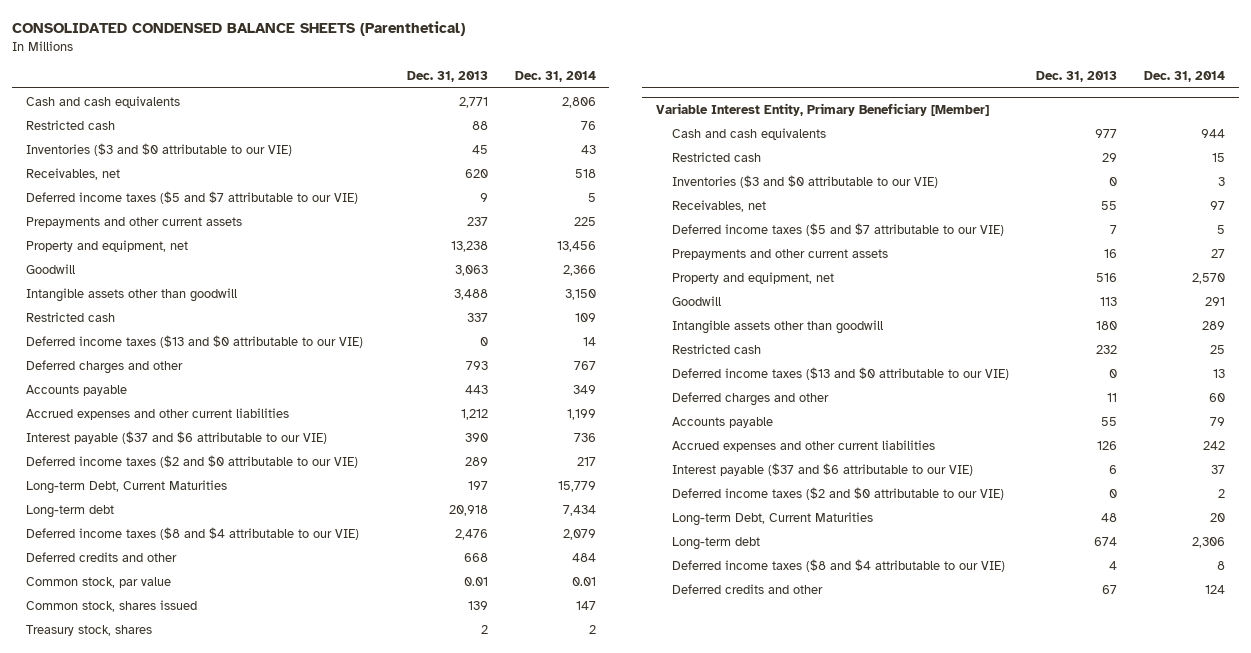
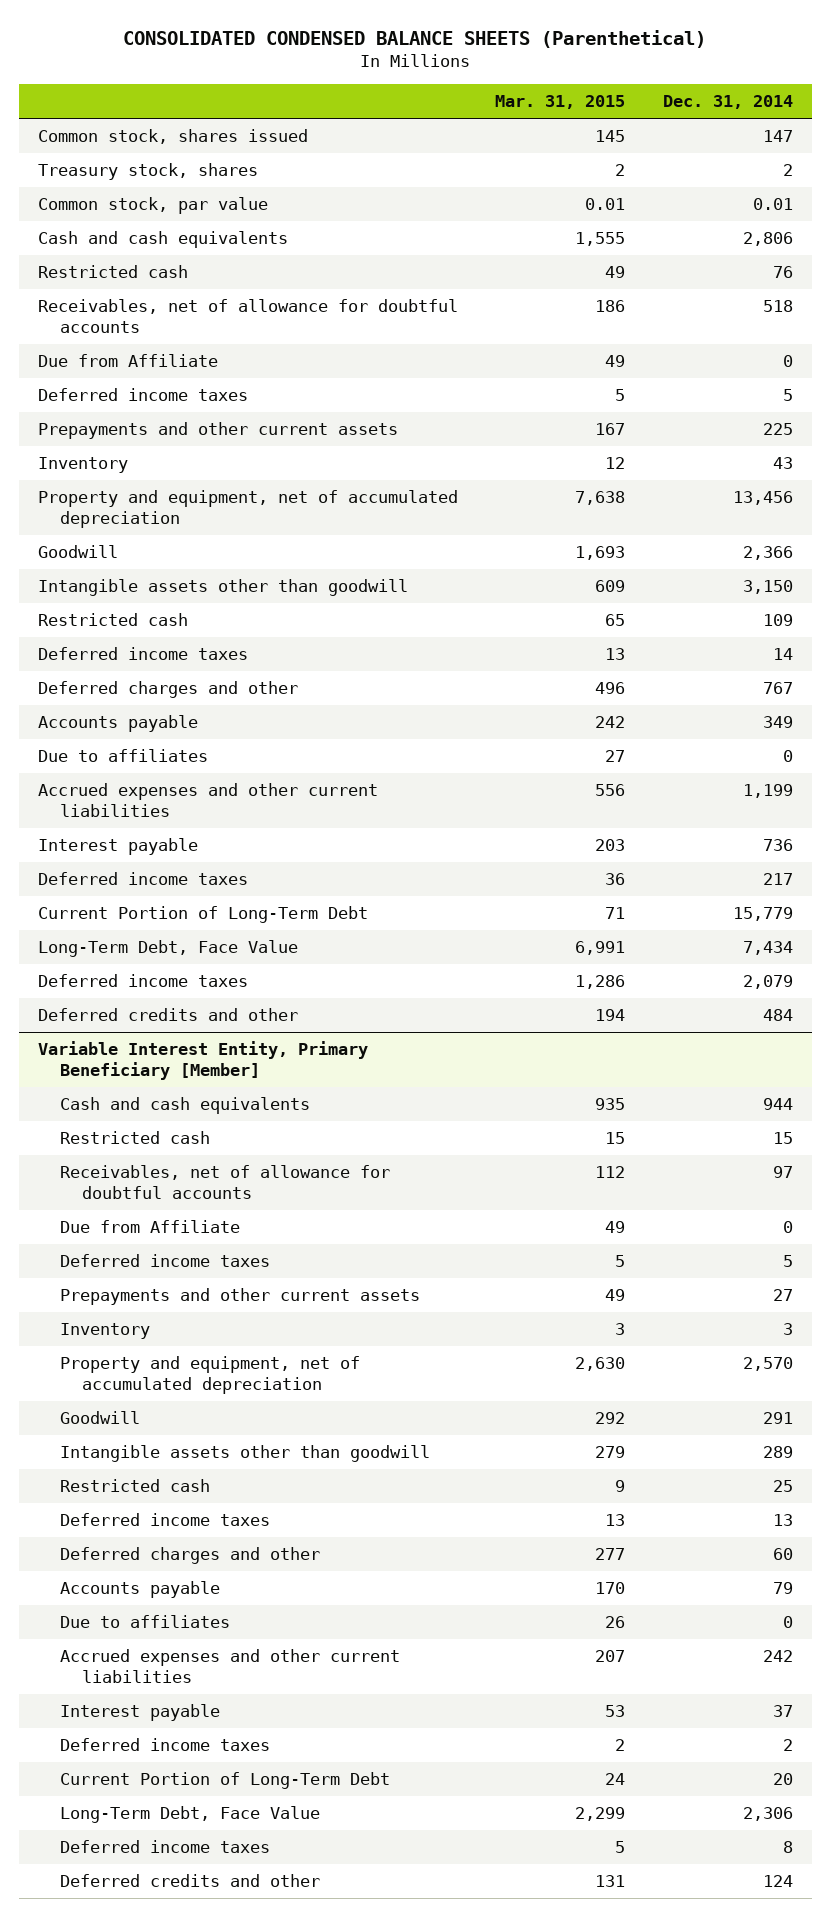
[406,71,488,83] Dec. 31, 2013 -> none
none -> [495,95,626,110] Mar. 31, 2015
[25,599,197,612] Common stock, shares issued -> [37,129,308,145] Common stock, shares issued
[25,624,152,636] Treasury stock, shares -> [37,163,258,181] Treasury stock, shares
[25,576,171,588] Common stock, par value -> [37,197,268,215] Common stock, par value
[25,142,292,156] Inventories ($3 and $0 attributable to our VIE) -> none
[25,167,120,180] Receivables, net -> [37,299,458,334] Receivables, net of allowance for doubtful accounts
none -> [37,354,218,368] Due from Affiliate
[25,190,358,204] Deferred income taxes ($5 and $7 attributable to our VIE) -> [37,388,248,402] Deferred income taxes
none -> [37,457,128,474] Inventory
[25,239,188,252] Property and equipment, net -> [37,490,458,529] Property and equipment, net of accumulated depreciation
[25,334,363,348] Deferred income taxes ($13 and $0 attributable to our VIE) -> [37,647,248,661] Deferred income taxes
none -> [37,749,208,763] Due to affiliates
[25,430,327,444] Interest payable ($37 and $6 attributable to our VIE) -> [37,838,198,856] Interest payable
[25,454,358,468] Deferred income taxes ($2 and $0 attributable to our VIE) -> [37,872,248,886] Deferred income taxes
[25,479,227,494] Long-term Debt, Current Maturities -> [37,906,368,924] Current Portion of Long-Term Debt
[25,504,114,518] Long-term debt -> [37,940,298,958] Long-Term Debt, Face Value
[25,526,359,540] Deferred income taxes ($8 and $4 attributable to our VIE) -> [37,974,248,988] Deferred income taxes
[672,174,939,188] Inventories ($3 and $0 attributable to our VIE) -> none
[672,199,767,212] Receivables, net -> [59,1165,390,1200] Receivables, net of allowance for doubtful accounts
none -> [59,1220,240,1234] Due from Affiliate
[672,222,1005,236] Deferred income taxes ($5 and $7 attributable to our VIE) -> [59,1254,270,1268] Deferred income taxes
none -> [59,1323,150,1340] Inventory
[672,271,835,284] Property and equipment, net -> [59,1356,360,1395] Property and equipment, net of accumulated depreciation
[672,366,1010,380] Deferred income taxes ($13 and $0 attributable to our VIE) -> [59,1513,270,1527] Deferred income taxes
none -> [59,1615,230,1629] Due to affiliates
[672,462,974,476] Interest payable ($37 and $6 attributable to our VIE) -> [59,1704,220,1722] Interest payable
[672,486,1005,500] Deferred income taxes ($2 and $0 attributable to our VIE) -> [59,1738,270,1752] Deferred income taxes
[672,511,874,526] Long-term Debt, Current Maturities -> [59,1772,390,1790] Current Portion of Long-Term Debt
[672,536,761,550] Long-term debt -> [59,1806,320,1824] Long-Term Debt, Face Value
[672,558,1006,572] Deferred income taxes ($8 and $4 attributable to our VIE) -> [59,1840,270,1854] Deferred income taxes

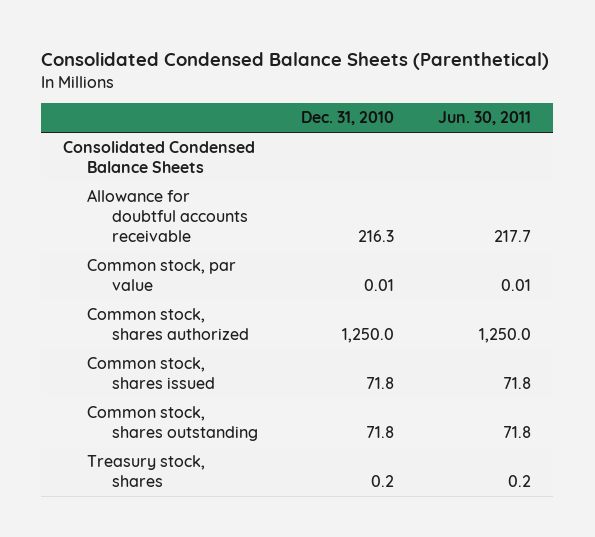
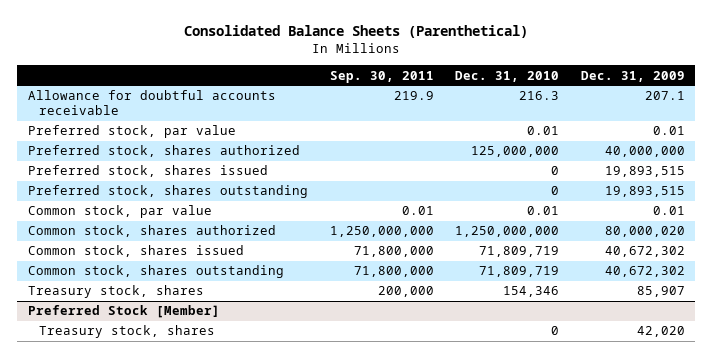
[41,52,550,71] Consolidated Condensed Balance Sheets (Parenthetical) -> [184,25,529,39] Consolidated Balance Sheets (Parenthetical)
[438,111,532,126] Jun. 30, 2011 -> none
none -> [329,70,434,83] Sep. 30, 2011
none -> [580,70,685,82] Dec. 31, 2009
[63,141,256,174] Consolidated Condensed Balance Sheets -> none
none -> [27,125,236,139] Preferred stock, par value
none -> [27,145,300,158] Preferred stock, shares authorized
none -> [27,165,268,178] Preferred stock, shares issued
none -> [27,185,308,199] Preferred stock, shares outstanding
[342,328,395,344] 1,250.0 -> [455,226,560,238] 1,250,000,000
[366,377,395,390] 71.8 -> [479,246,560,258] 71,809,719
[366,426,395,439] 71.8 -> [479,266,560,278] 71,809,719
[371,475,395,488] 0.2 -> [503,286,560,298] 154,346
none -> [27,305,220,319] Preferred Stock [Member]
none -> [39,325,216,339] Treasury stock, shares

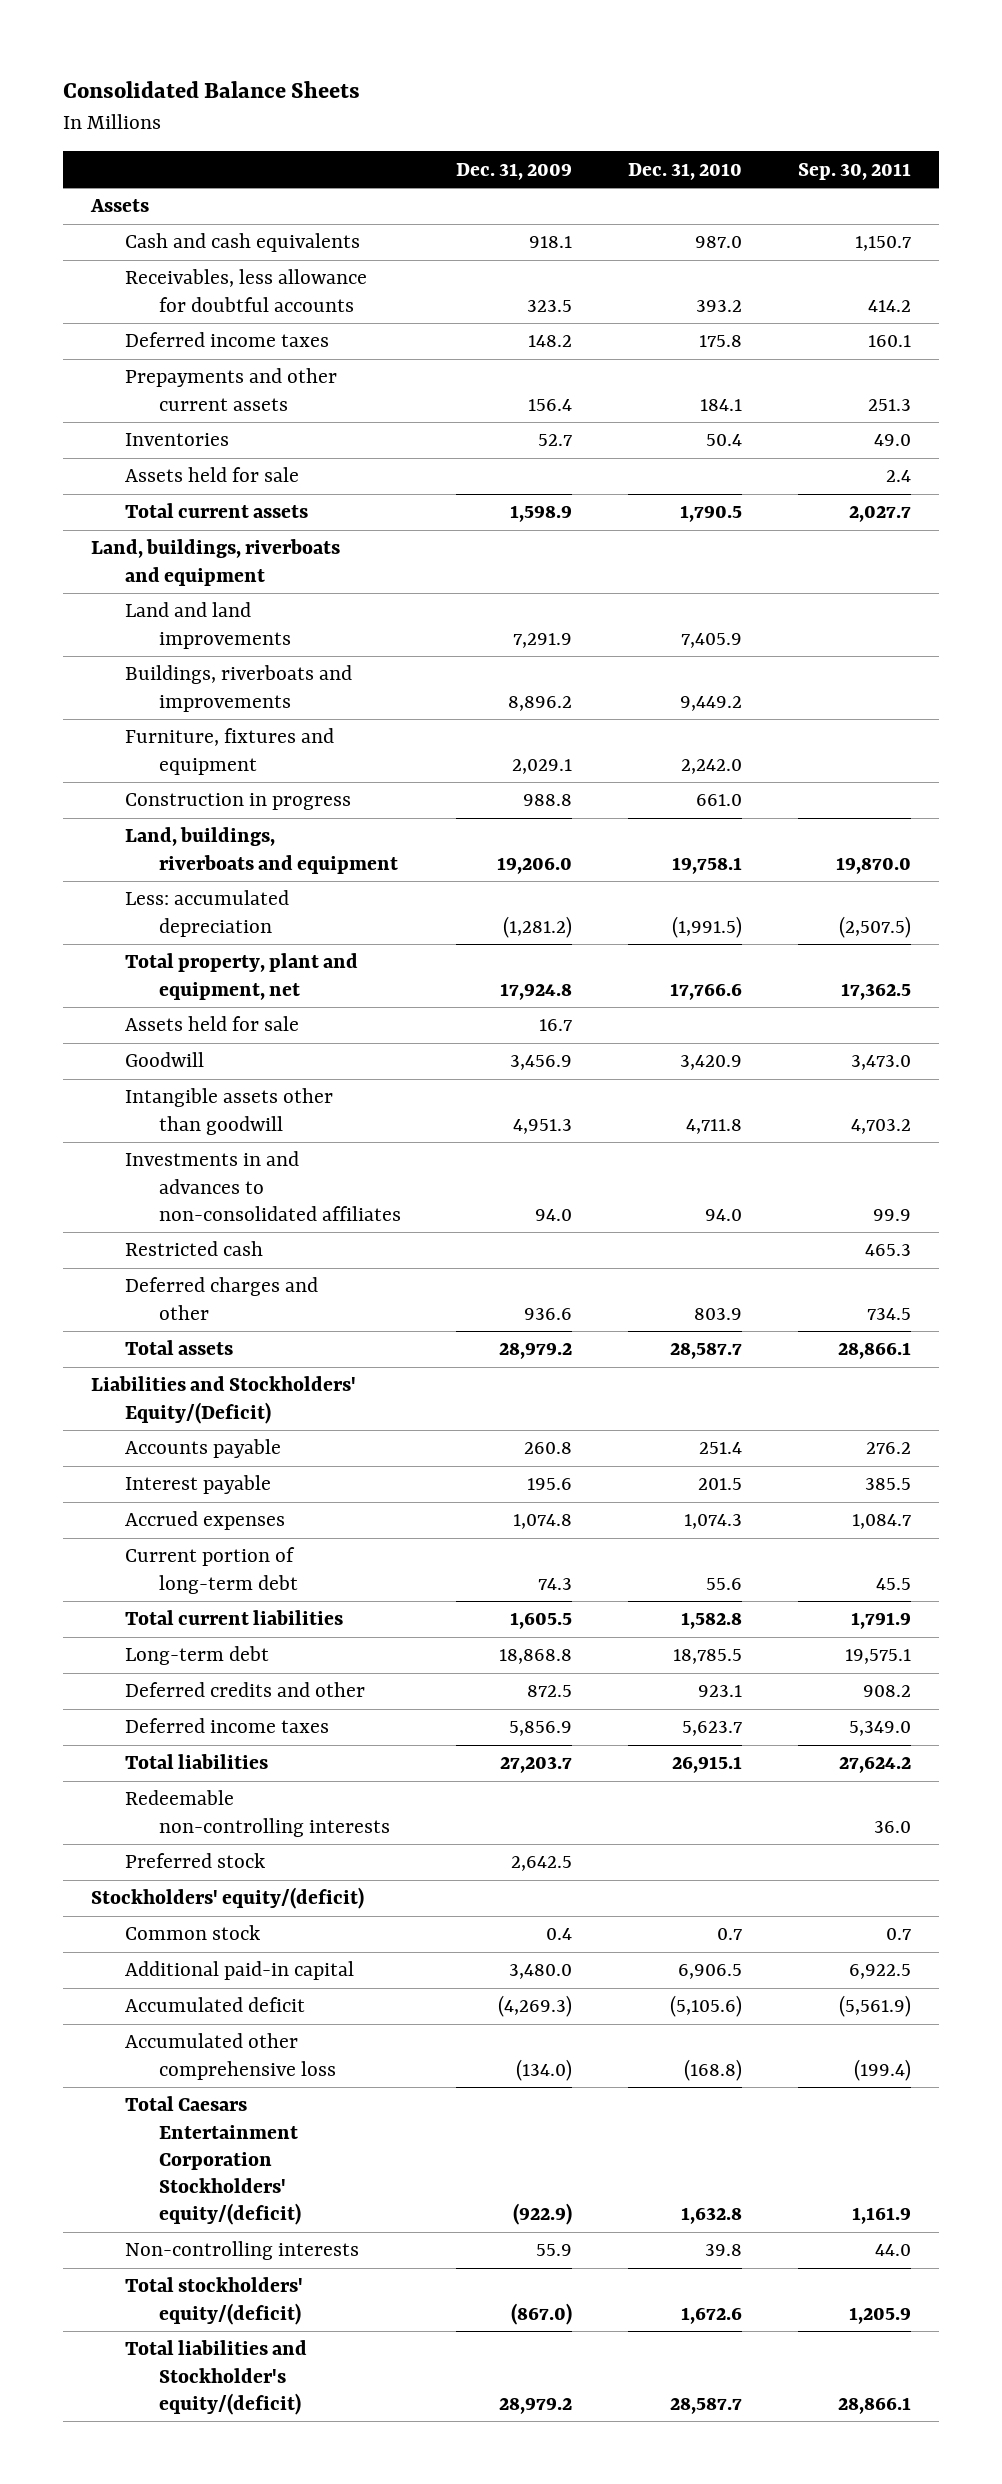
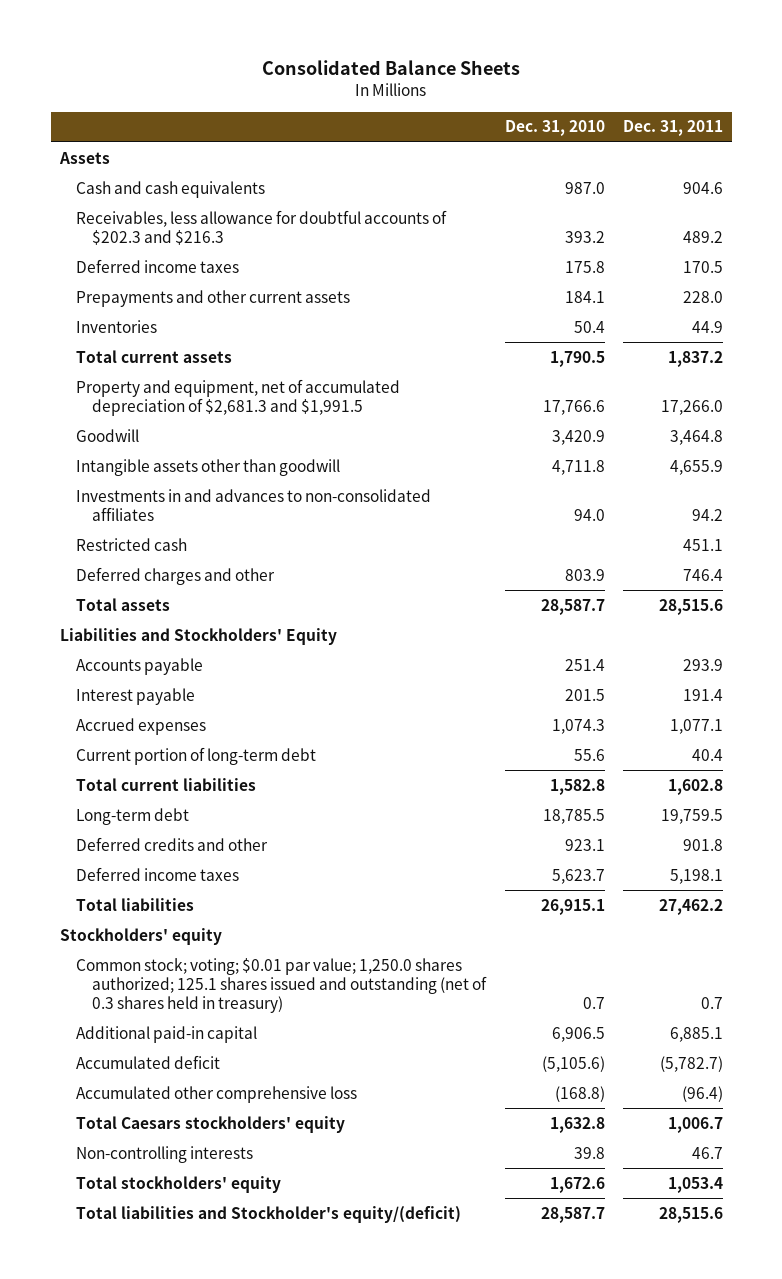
[456,162,573,180] Dec. 31, 2009 -> none
[797,162,911,180] Sep. 30, 2011 -> none
none -> [622,120,723,137] Dec. 31, 2011
[124,269,367,312] Receivables, less allowance for doubtful accounts -> [76,209,448,245] Receivables, less allowance for doubtful accounts of $202.3 and $216.3
[124,467,299,483] Assets held for sale -> none
[90,539,340,586] Land, buildings, riverboats and equipment -> none
[124,602,291,649] Land and land improvements -> none
[124,665,352,712] Buildings, riverboats and improvements -> none
[124,728,334,775] Furniture, fixtures and equipment -> none
[124,793,351,811] Construction in progress -> none
[124,827,398,874] Land, buildings, riverboats and equipment -> none
[124,890,289,937] Less: accumulated depreciation -> none
[124,1016,299,1032] Assets held for sale -> none
[124,953,358,1000] Total property, plant and equipment, net -> [76,378,401,416] Property and equipment, net of accumulated depreciation of $2,681.3 and $1,991.5
[90,1376,356,1424] Liabilities and Stockholders' Equity/(Deficit) -> [59,627,337,645] Liabilities and Stockholders' Equity
[124,1790,390,1837] Redeemable non-controlling interests -> none
[124,1853,265,1869] Preferred stock -> none
[90,1887,364,1910] Stockholders' equity/(deficit) -> [59,927,222,945] Stockholders' equity
[124,1925,260,1941] Common stock -> [76,957,488,1013] Common stock; voting; $0.01 par value; 1,250.0 shares authorized; 125.1 shares issued and outstanding (net of 0.3 shares held in treasury)
[124,2096,301,2226] Total Caesars Entertainment Corporation Stockholders' equity/(deficit) -> [76,1115,346,1133] Total Caesars stockholders' equity
[124,2277,303,2325] Total stockholders' equity/(deficit) -> [76,1175,282,1193] Total stockholders' equity

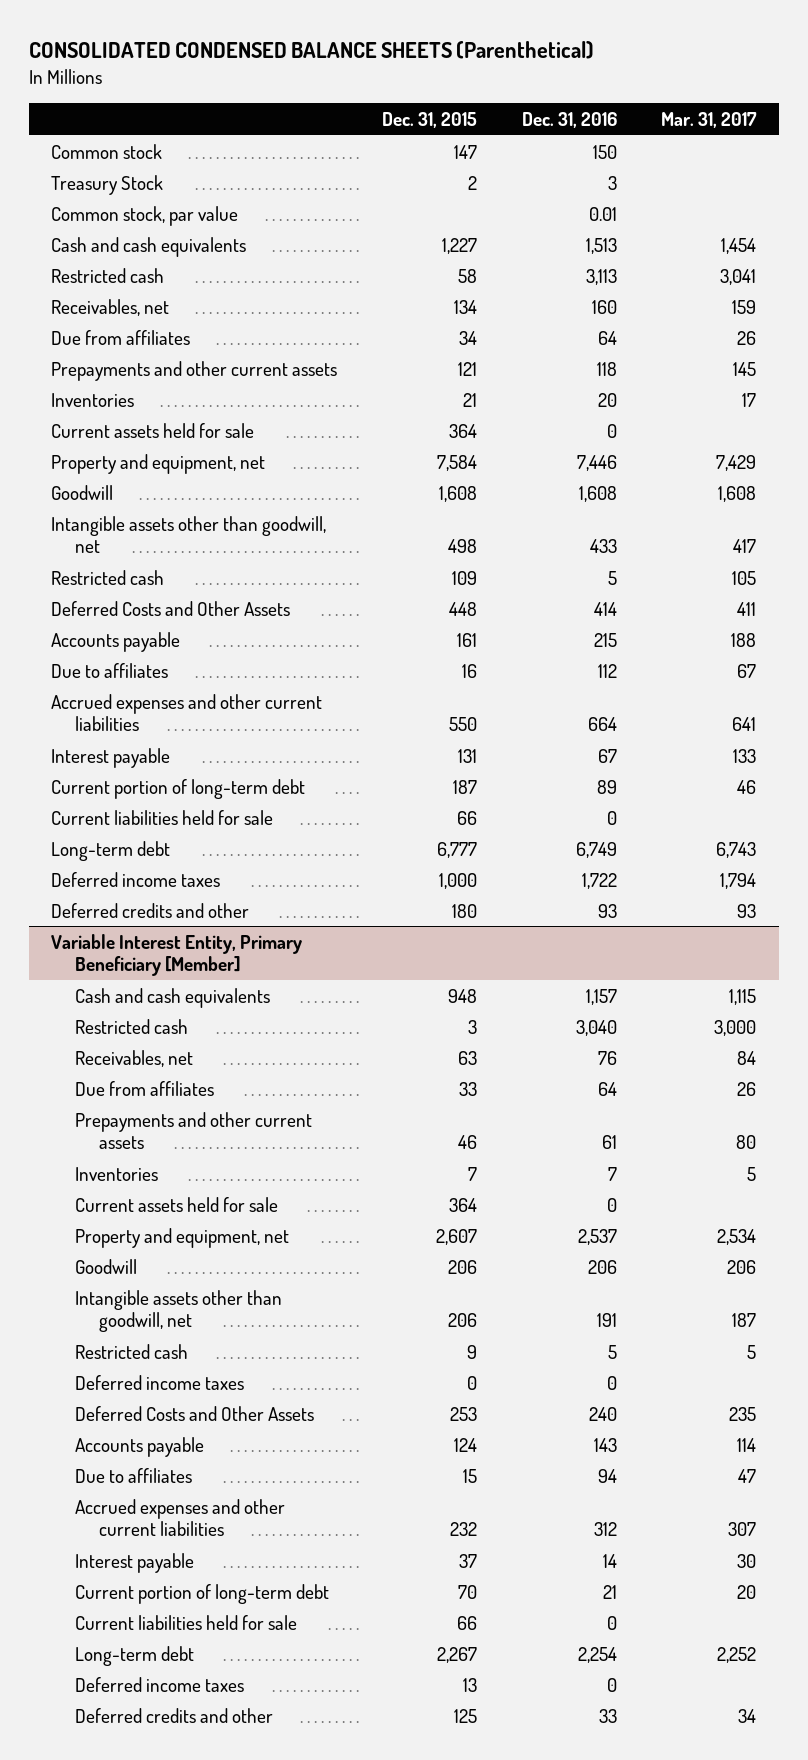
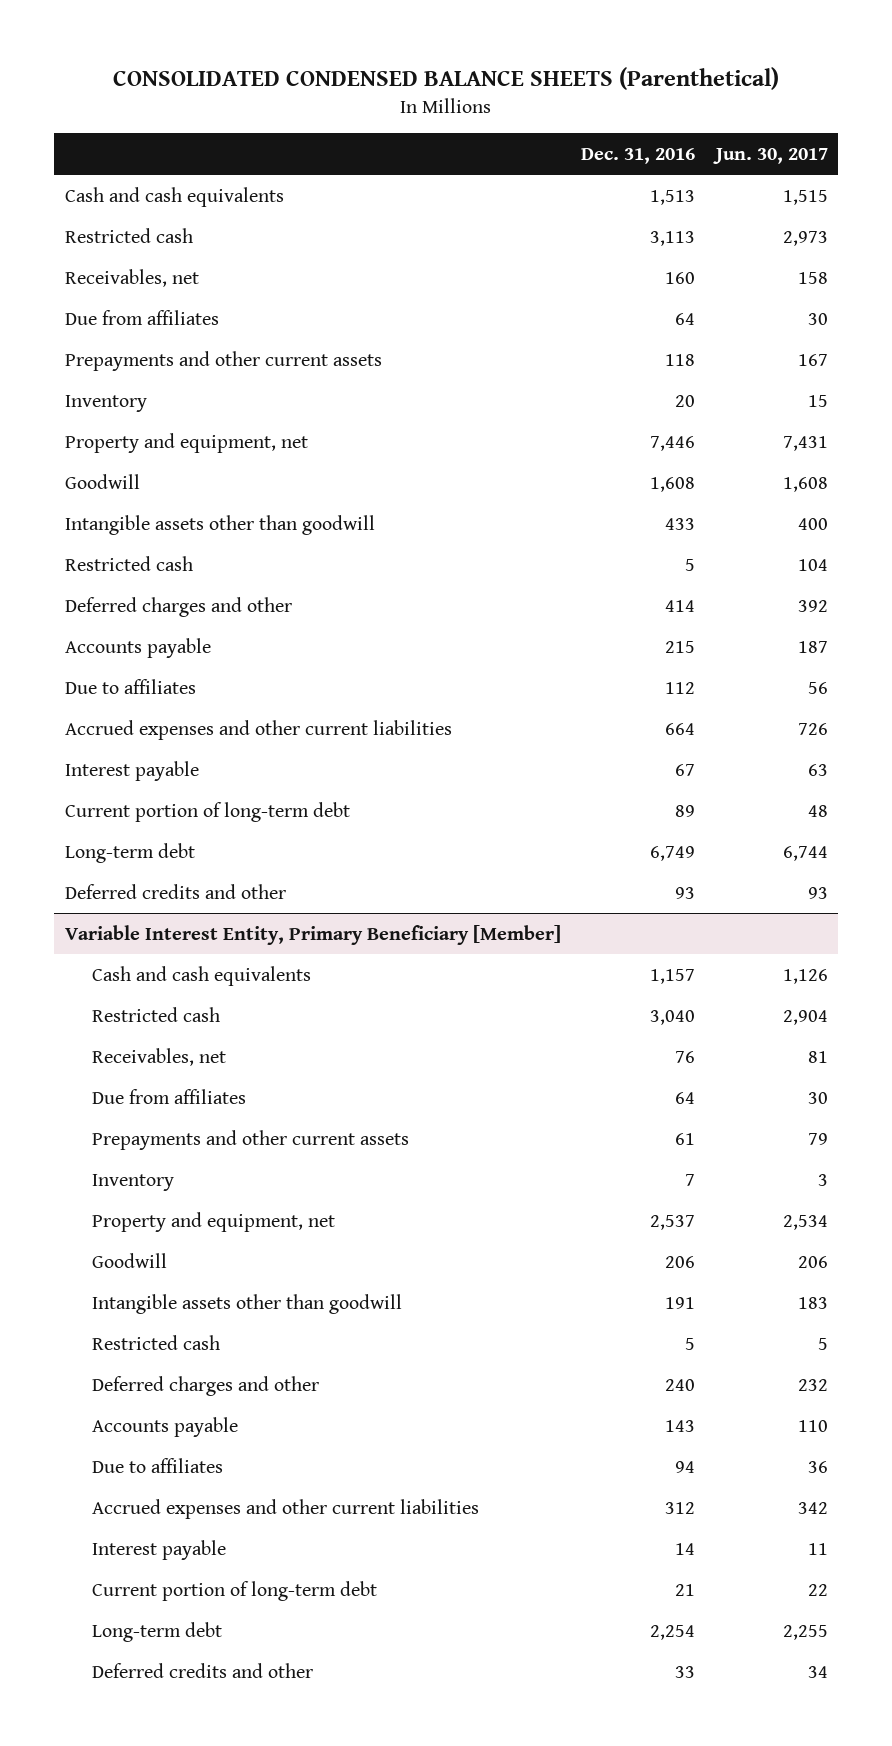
[381,112,477,129] Dec. 31, 2015 -> none
[661,112,758,129] Mar. 31, 2017 -> none
none -> [712,147,828,164] Jun. 30, 2017
[51,143,163,159] Common stock -> none
[51,174,164,195] Treasury Stock -> none
[51,205,239,226] Common stock, par value -> none
[51,422,255,438] Current assets held for sale -> none
[51,392,135,407] Inventories -> [64,394,147,412] Inventory
[51,515,327,553] Intangible assets other than goodwill, net -> [64,514,375,535] Intangible assets other than goodwill
[51,600,291,616] Deferred Costs and Other Assets -> [64,596,292,617] Deferred charges and other
[51,809,274,825] Current liabilities held for sale -> none
[51,871,221,887] Deferred income taxes -> none
[75,1196,279,1212] Current assets held for sale -> none
[75,1166,159,1181] Inventories -> [92,1173,175,1191] Inventory
[75,1289,283,1332] Intangible assets other than goodwill, net -> [92,1293,403,1314] Intangible assets other than goodwill
[75,1374,245,1390] Deferred income taxes -> none
[75,1405,315,1421] Deferred Costs and Other Assets -> [92,1375,320,1396] Deferred charges and other
[75,1614,298,1630] Current liabilities held for sale -> none
[75,1676,245,1692] Deferred income taxes -> none

